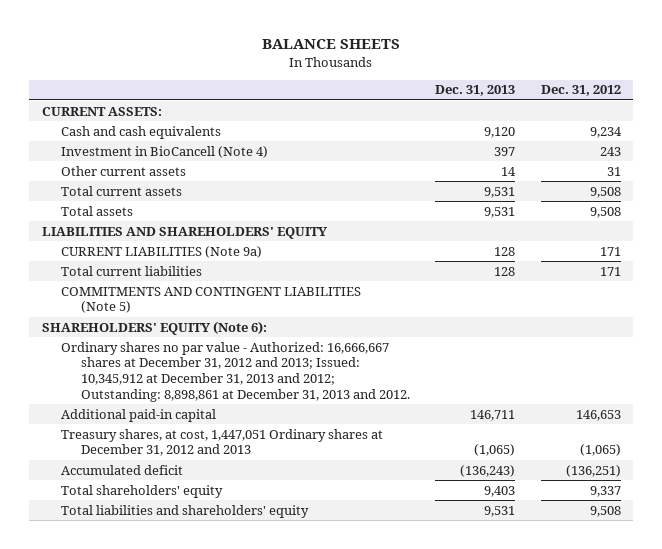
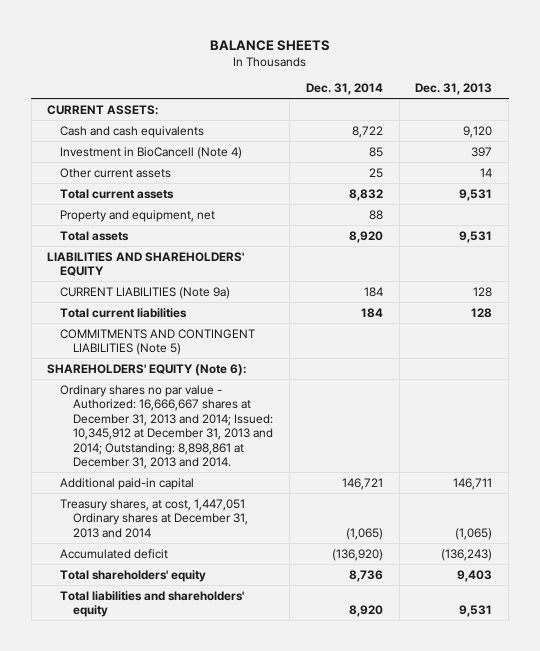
[540,85,621,97] Dec. 31, 2012 -> none
none -> [305,83,383,96] Dec. 31, 2014
none -> [60,209,216,222] Property and equipment, net
[61,341,410,403] Ordinary shares no par value - Authorized: 16,666,667 shares at December 31, 2012 and 2013; Issued: 10,345,912 at December 31, 2013 and 2012; Outstanding: 8,898,861 at December 31, 2013 and 2012. -> [60,384,274,470] Ordinary shares no par value - Authorized: 16,666,667 shares at December 31, 2013 and 2014; Issued: 10,345,912 at December 31, 2013 and 2014; Outstanding: 8,898,861 at December 31, 2013 and 2014.
[61,428,384,457] Treasury shares, at cost, 1,447,051 Ordinary shares at December 31, 2012 and 2013 -> [60,498,249,538] Treasury shares, at cost, 1,447,051 Ordinary shares at December 31, 2013 and 2014

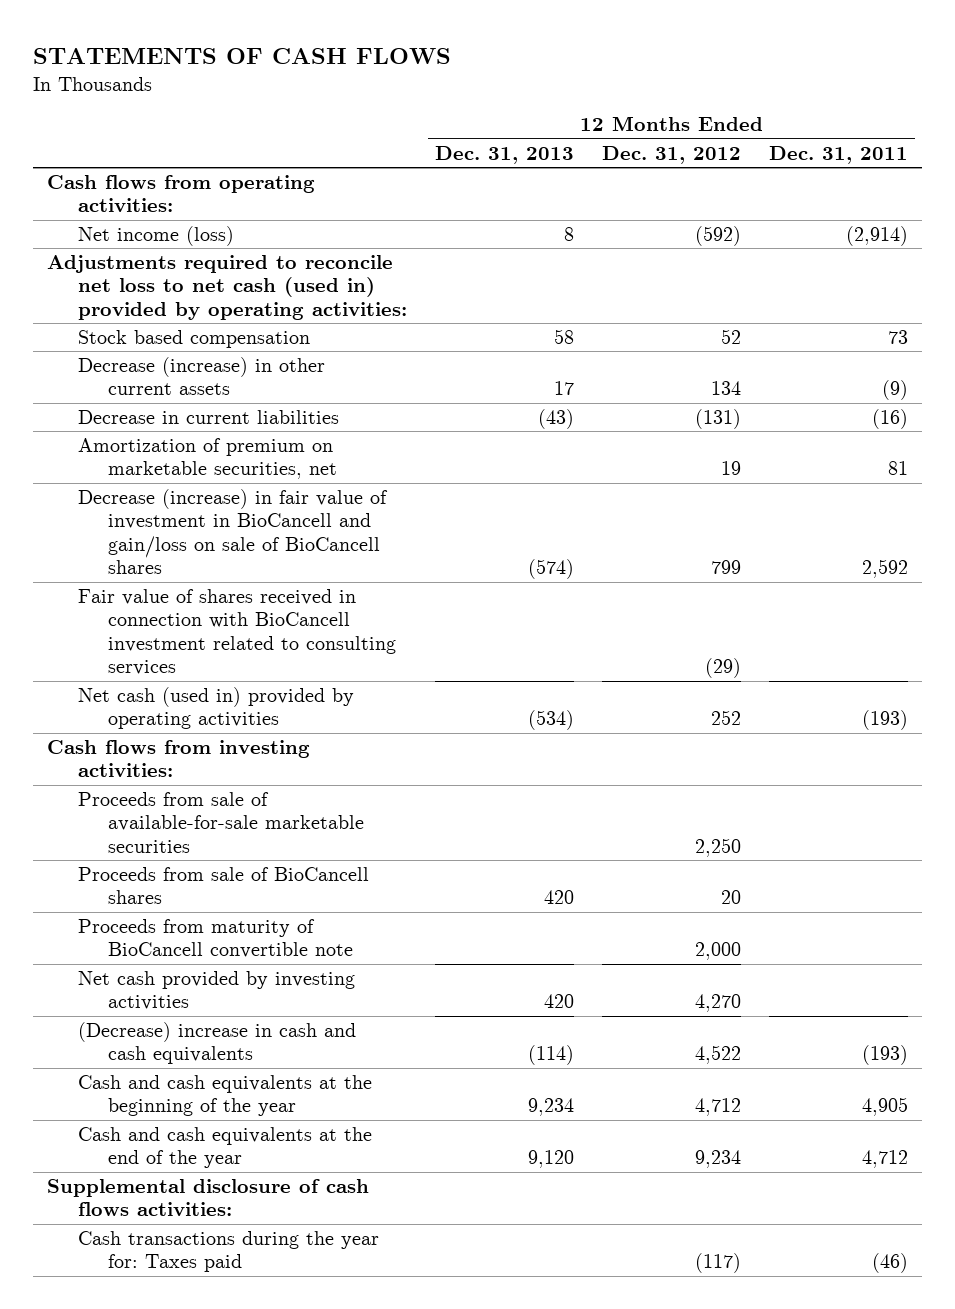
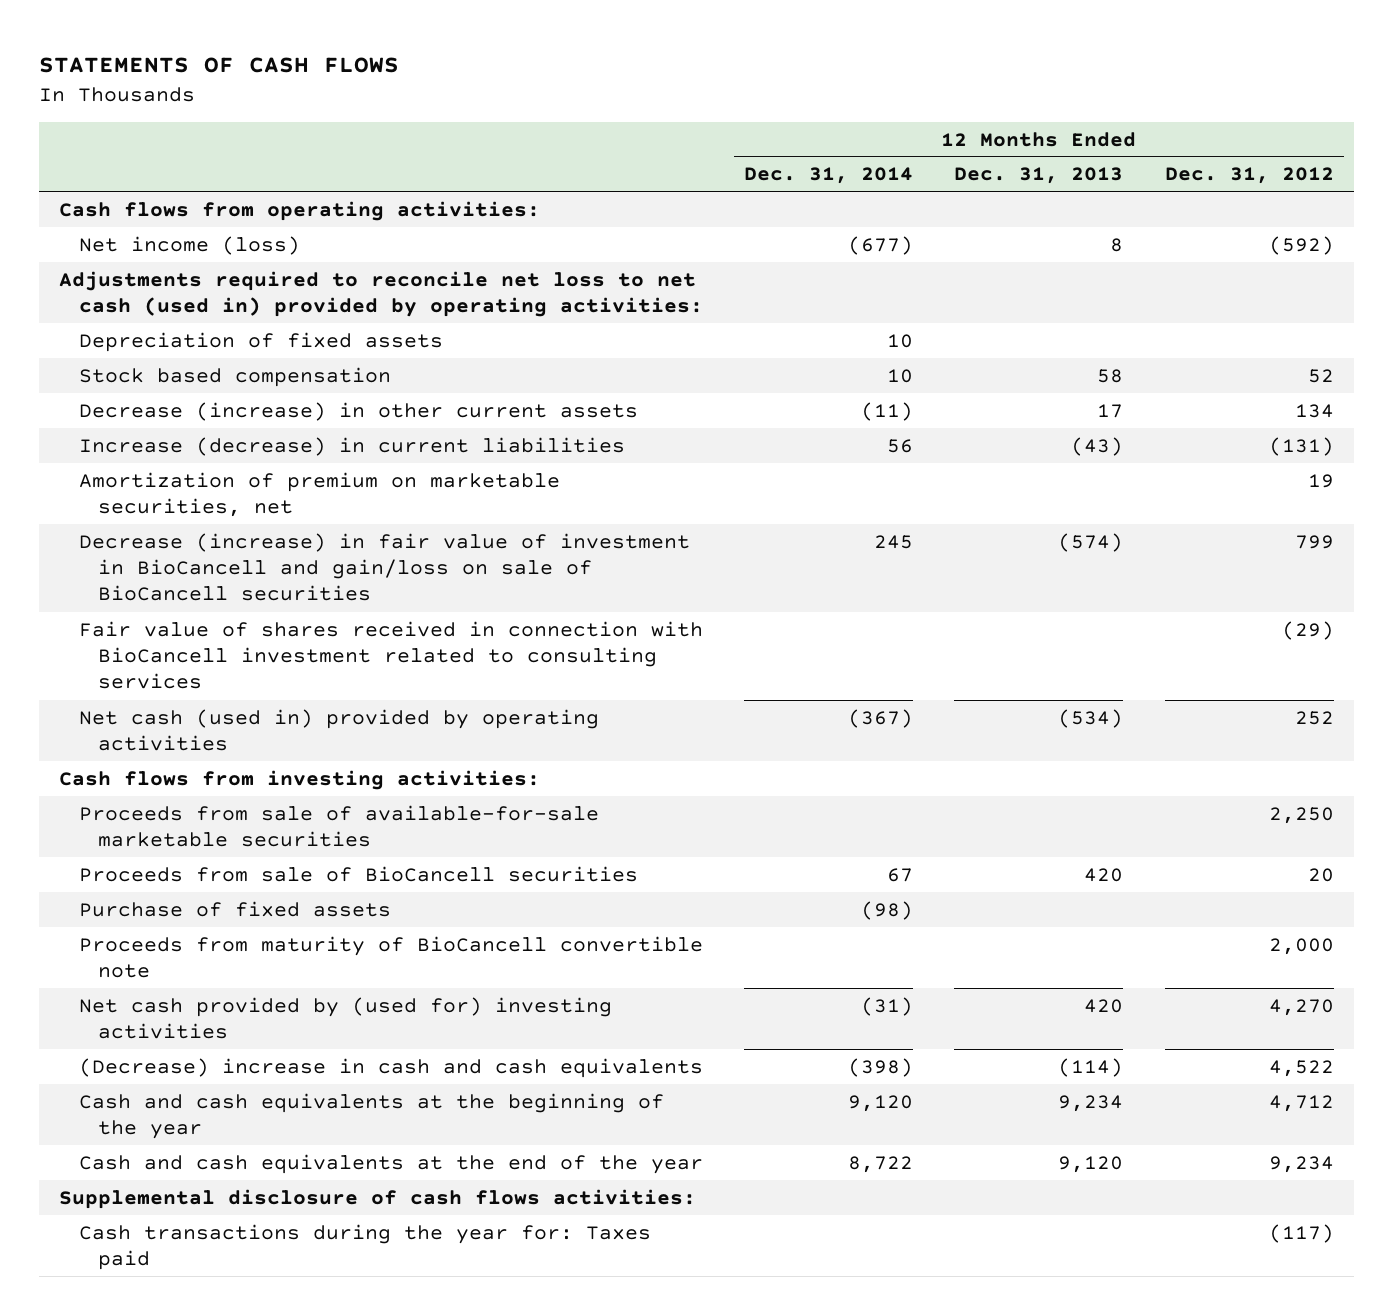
[769,145,909,164] Dec. 31, 2011 -> none
none -> [744,167,914,185] Dec. 31, 2014
none -> [78,331,443,352] Depreciation of fixed assets
[77,410,339,425] Decrease in current liabilities -> [78,436,625,456] Increase (decrease) in current liabilities
[77,489,388,575] Decrease (increase) in fair value of investment in BioCancell and gain/loss on sale of BioCancell shares -> [78,532,690,602] Decrease (increase) in fair value of investment in BioCancell and gain/loss on sale of BioCancell securities
[77,867,369,905] Proceeds from sale of BioCancell shares -> [78,865,638,882] Proceeds from sale of BioCancell securities
none -> [78,900,391,917] Purchase of fixed assets
[77,971,355,1011] Net cash provided by investing activities -> [78,996,612,1040] Net cash provided by (used for) investing activities

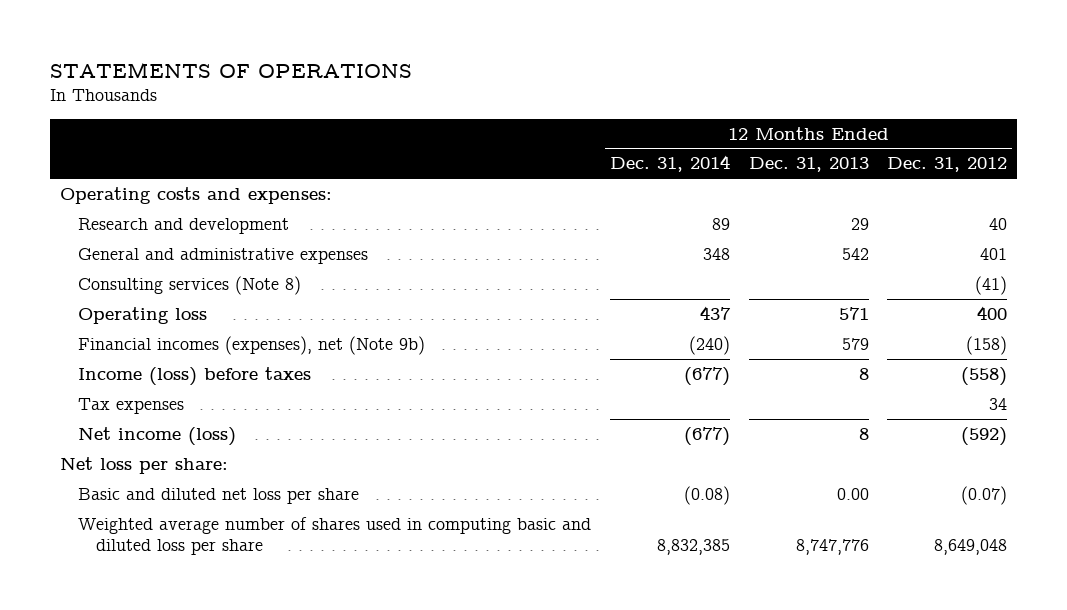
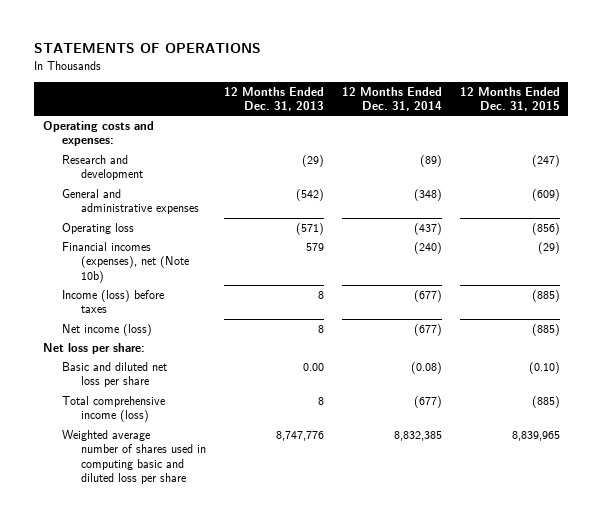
[887,157,1008,173] Dec. 31, 2012 -> none
none -> [459,86,560,112] 12 Months Ended Dec. 31, 2015
[78,275,302,295] Consulting services (Note 8) -> none
[711,217,730,230] 89 -> [419,154,442,167] (89)
[850,217,869,230] 29 -> [302,154,325,167] (29)
[702,247,730,260] 348 -> [413,188,442,201] (348)
[841,247,869,260] 542 -> [296,188,325,201] (542)
[699,305,731,320] 437 -> [413,222,442,235] (437)
[838,306,869,320] 571 -> [296,222,325,235] (571)
[78,335,426,355] Financial incomes (expenses), net (Note 9b) -> [62,241,190,283] Financial incomes (expenses), net (Note 10b)
[78,397,185,414] Tax expenses -> none
none -> [62,395,166,423] Total comprehensive income (loss)

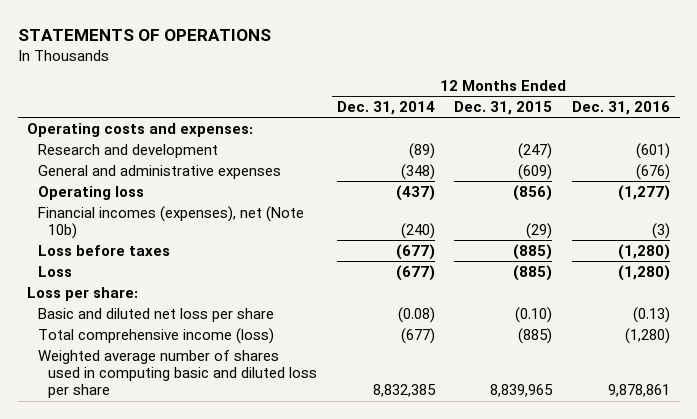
[224,86,325,112] 12 Months Ended Dec. 31, 2013 -> none
none -> [571,101,670,116] Dec. 31, 2016
[62,289,165,314] Income (loss) before taxes -> [37,244,170,256] Loss before taxes
[62,323,153,336] Net income (loss) -> [37,265,72,277] Loss
[43,342,146,354] Net loss per share: -> [27,286,139,301] Loss per share:

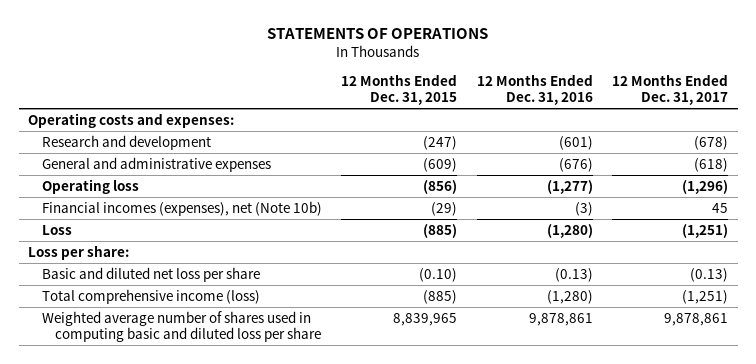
[336,101,435,116] Dec. 31, 2014 -> none
none -> [612,74,729,106] 12 Months Ended Dec. 31, 2017
[37,244,170,256] Loss before taxes -> none

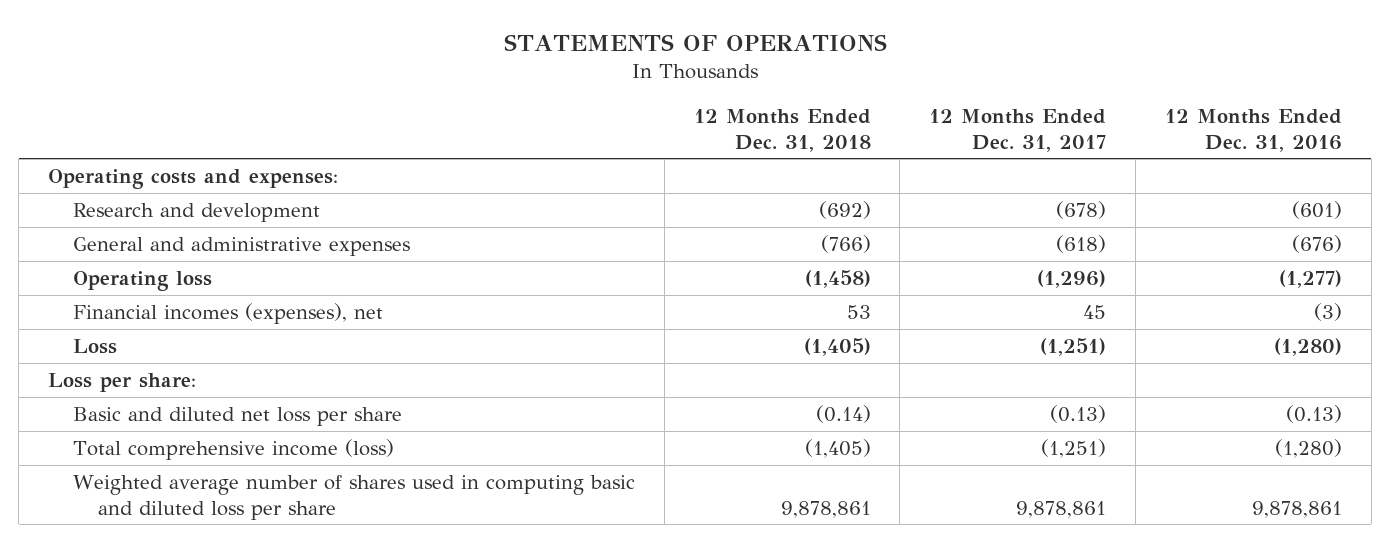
[341,74,458,106] 12 Months Ended Dec. 31, 2015 -> none
none -> [693,108,871,152] 12 Months Ended Dec. 31, 2018
[41,200,322,216] Financial incomes (expenses), net (Note 10b) -> [73,303,384,325] Financial incomes (expenses), net

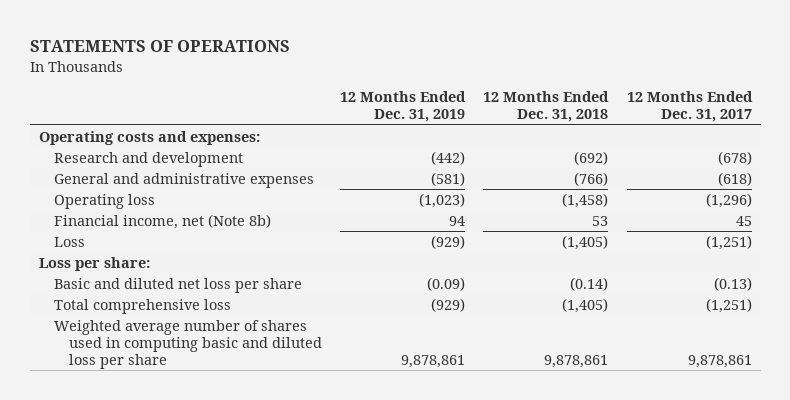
[1164,108,1342,152] 12 Months Ended Dec. 31, 2016 -> none
none -> [340,91,467,123] 12 Months Ended Dec. 31, 2019
[73,303,384,325] Financial incomes (expenses), net -> [54,213,272,229] Financial income, net (Note 8b)
[73,439,395,461] Total comprehensive income (loss) -> [54,298,232,314] Total comprehensive loss

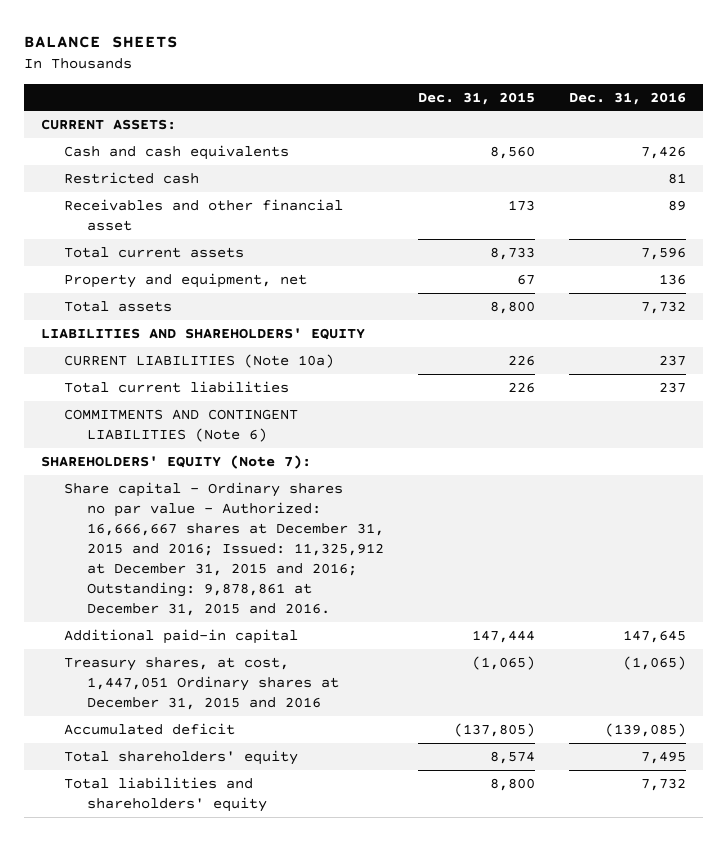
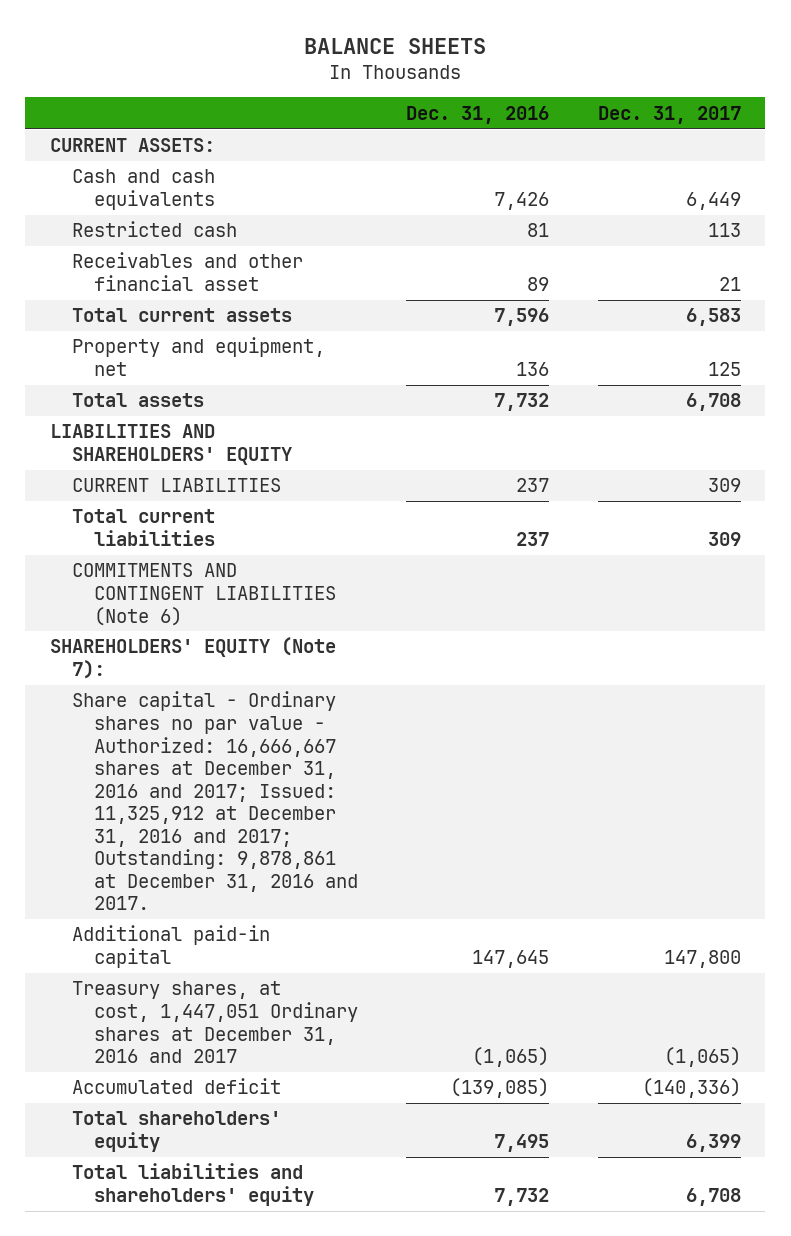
[418,91,536,105] Dec. 31, 2015 -> none
none -> [598,105,742,124] Dec. 31, 2017
[63,353,334,368] CURRENT LIABILITIES (Note 10a) -> [71,478,281,493] CURRENT LIABILITIES
[63,481,385,617] Share capital - Ordinary shares no par value - Authorized: 16,666,667 shares at December 31, 2015 and 2016; Issued: 11,325,912 at December 31, 2015 and 2016; Outstanding: 9,878,861 at December 31, 2015 and 2016. -> [71,691,358,911] Share capital - Ordinary shares no par value - Authorized: 16,666,667 shares at December 31, 2016 and 2017; Issued: 11,325,912 at December 31, 2016 and 2017; Outstanding: 9,878,861 at December 31, 2016 and 2017.
[63,656,340,710] Treasury shares, at cost, 1,447,051 Ordinary shares at December 31, 2015 and 2016 -> [71,981,358,1064] Treasury shares, at cost, 1,447,051 Ordinary shares at December 31, 2016 and 2017

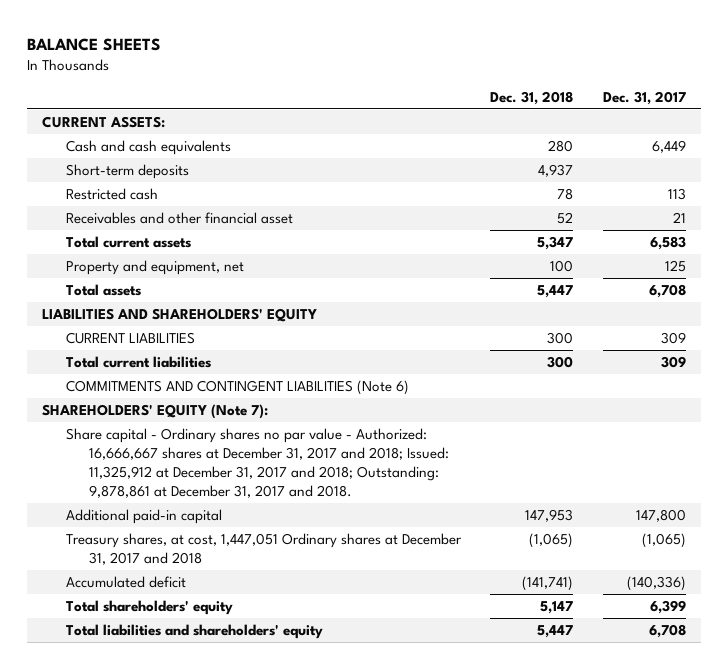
[406,105,550,124] Dec. 31, 2016 -> none
none -> [490,90,574,105] Dec. 31, 2018
none -> [65,163,189,179] Short-term deposits
[71,691,358,911] Share capital - Ordinary shares no par value - Authorized: 16,666,667 shares at December 31, 2016 and 2017; Issued: 11,325,912 at December 31, 2016 and 2017; Outstanding: 9,878,861 at December 31, 2016 and 2017. -> [65,427,450,498] Share capital - Ordinary shares no par value - Authorized: 16,666,667 shares at December 31, 2017 and 2018; Issued: 11,325,912 at December 31, 2017 and 2018; Outstanding: 9,878,861 at December 31, 2017 and 2018.
[71,981,358,1064] Treasury shares, at cost, 1,447,051 Ordinary shares at December 31, 2016 and 2017 -> [65,532,462,565] Treasury shares, at cost, 1,447,051 Ordinary shares at December 31, 2017 and 2018

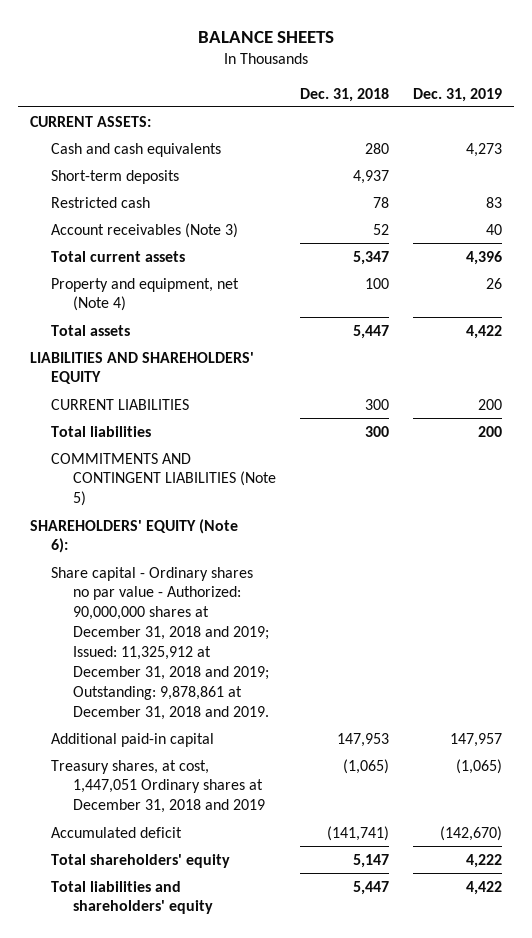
[602,90,686,105] Dec. 31, 2017 -> none
none -> [412,87,502,102] Dec. 31, 2019
[65,211,293,224] Receivables and other financial asset -> [51,222,239,238] Account receivables (Note 3)
[65,259,244,275] Property and equipment, net -> [51,277,240,312] Property and equipment, net (Note 4)
[65,355,211,368] Total current liabilities -> [51,425,152,437] Total liabilities
[65,379,409,395] COMMITMENTS AND CONTINGENT LIABILITIES (Note 6) -> [51,452,276,507] COMMITMENTS AND CONTINGENT LIABILITIES (Note 5)
[42,403,269,419] SHAREHOLDERS' EQUITY (Note 7): -> [29,518,238,554] SHAREHOLDERS' EQUITY (Note 6):
[65,427,450,498] Share capital - Ordinary shares no par value - Authorized: 16,666,667 shares at December 31, 2017 and 2018; Issued: 11,325,912 at December 31, 2017 and 2018; Outstanding: 9,878,861 at December 31, 2017 and 2018. -> [51,566,269,721] Share capital - Ordinary shares no par value - Authorized: 90,000,000 shares at December 31, 2018 and 2019; Issued: 11,325,912 at December 31, 2018 and 2019; Outstanding: 9,878,861 at December 31, 2018 and 2019.
[65,532,462,565] Treasury shares, at cost, 1,447,051 Ordinary shares at December 31, 2017 and 2018 -> [51,759,265,814] Treasury shares, at cost, 1,447,051 Ordinary shares at December 31, 2018 and 2019

